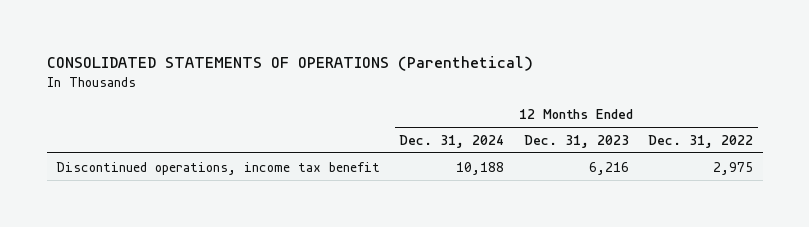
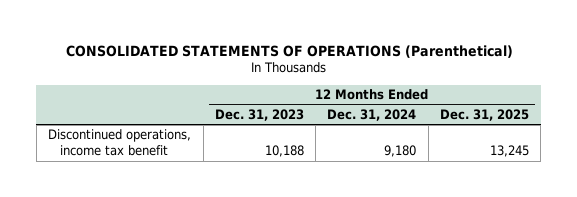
[647,134,753,148] Dec. 31, 2022 -> none
none -> [440,108,530,121] Dec. 31, 2025
[456,161,505,175] 10,188 -> [384,145,417,158] 9,180
[588,161,629,175] 6,216 -> [264,145,304,158] 10,188

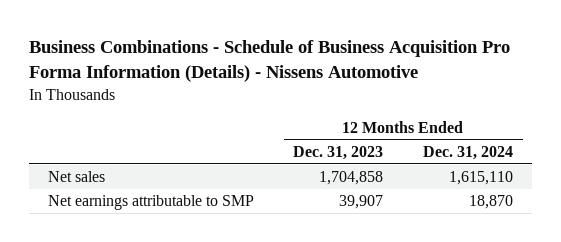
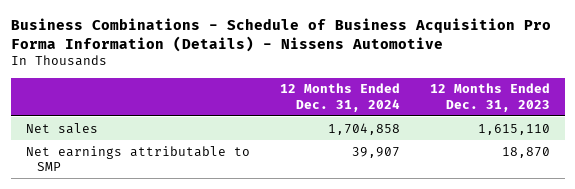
[319,171,384,186] 1,704,858 -> [477,123,550,135] 1,615,110
[448,171,513,186] 1,615,110 -> [327,122,400,135] 1,704,858
[339,195,384,210] 39,907 -> [501,146,550,158] 18,870
[468,195,513,210] 18,870 -> [351,146,400,158] 39,907

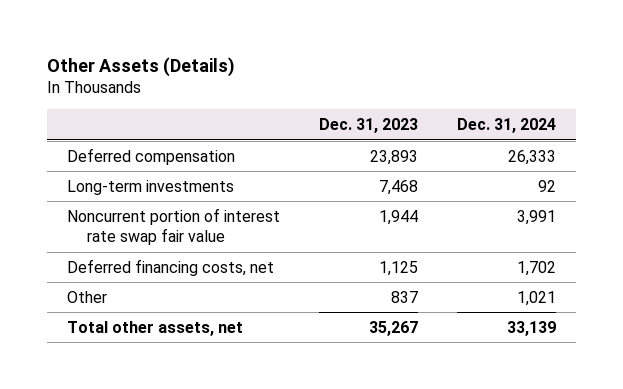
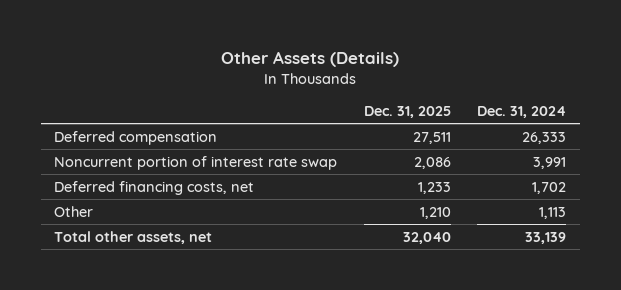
[318,118,418,134] Dec. 31, 2023 -> none
none -> [363,106,451,119] Dec. 31, 2025
[66,179,234,195] Long-term investments -> none
[66,207,280,246] Noncurrent portion of interest rate swap fair value -> [54,155,338,170] Noncurrent portion of interest rate swap
[517,290,557,306] 1,021 -> [539,206,567,219] 1,113

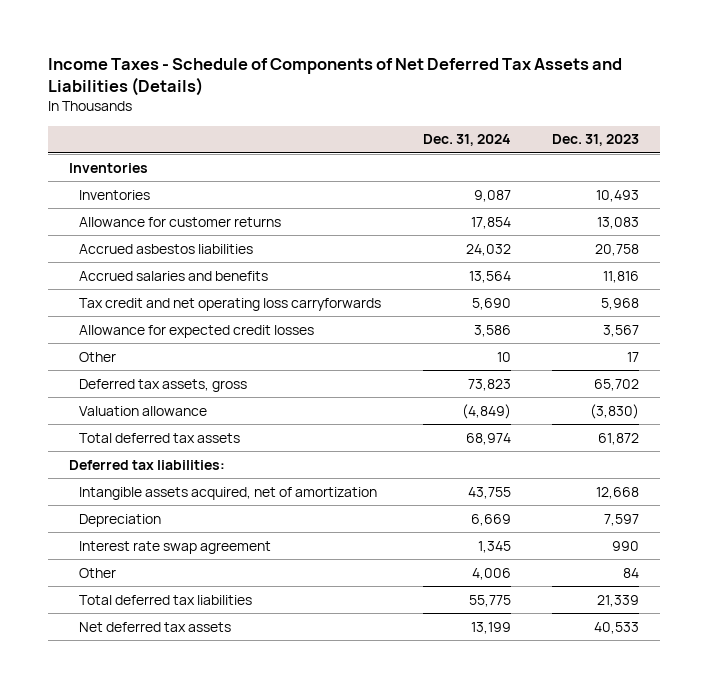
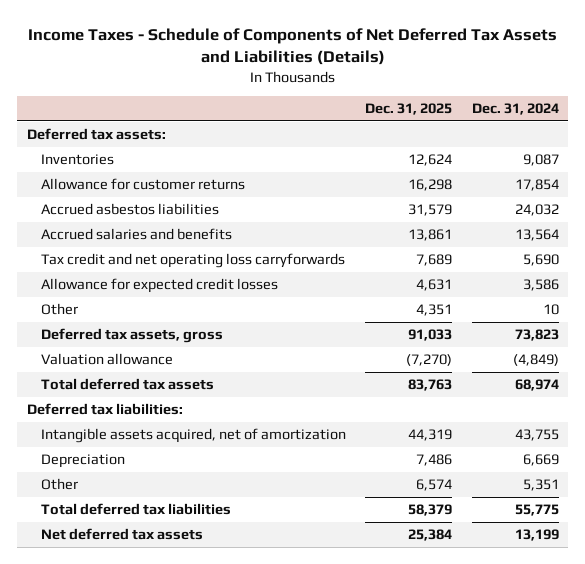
[551,134,639,147] Dec. 31, 2023 -> none
none -> [365,103,453,116] Dec. 31, 2025
[68,162,148,173] Inventories -> [26,128,166,141] Deferred tax assets:
[79,540,272,554] Interest rate swap agreement -> none
[471,567,511,580] 4,006 -> [522,479,559,492] 5,351

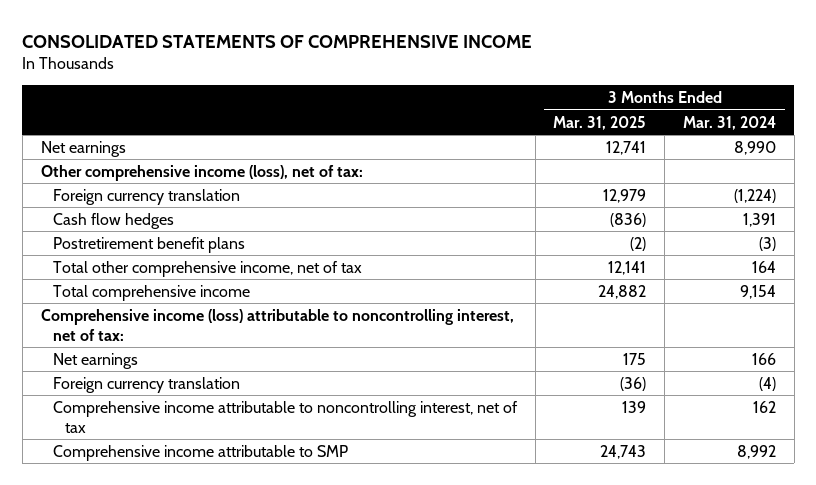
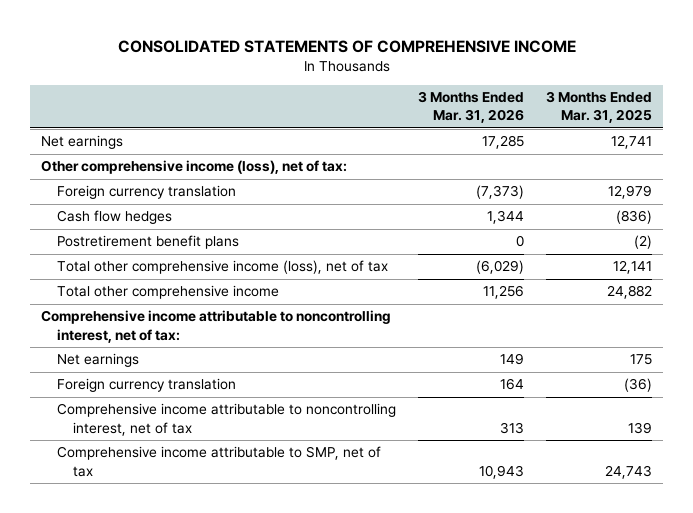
[682,115,776,130] Mar. 31, 2024 -> none
none -> [417,90,524,124] 3 Months Ended Mar. 31, 2026
[52,260,362,277] Total other comprehensive income, net of tax -> [56,260,388,275] Total other comprehensive income (loss), net of tax
[52,284,250,301] Total comprehensive income -> [56,285,279,300] Total other comprehensive income
[40,308,514,341] Comprehensive income (loss) attributable to noncontrolling interest, net of tax: -> [41,310,392,343] Comprehensive income attributable to noncontrolling interest, net of tax:
[52,444,348,461] Comprehensive income attributable to SMP -> [56,446,381,477] Comprehensive income attributable to SMP, net of tax

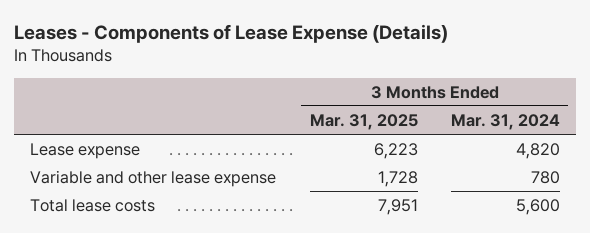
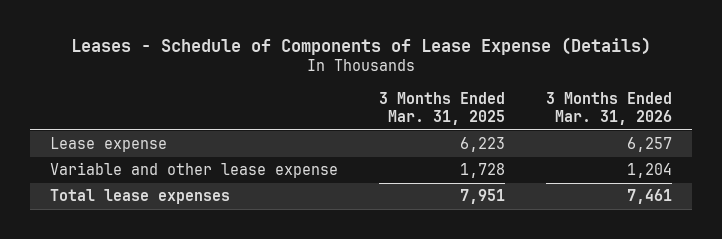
[13,24,448,44] Leases - Components of Lease Expense (Details) -> [70,36,651,55] Leases - Schedule of Components of Lease Expense (Details)
[450,113,560,130] Mar. 31, 2024 -> none
none -> [545,91,672,125] 3 Months Ended Mar. 31, 2026
[30,198,156,212] Total lease costs -> [50,189,231,205] Total lease expenses

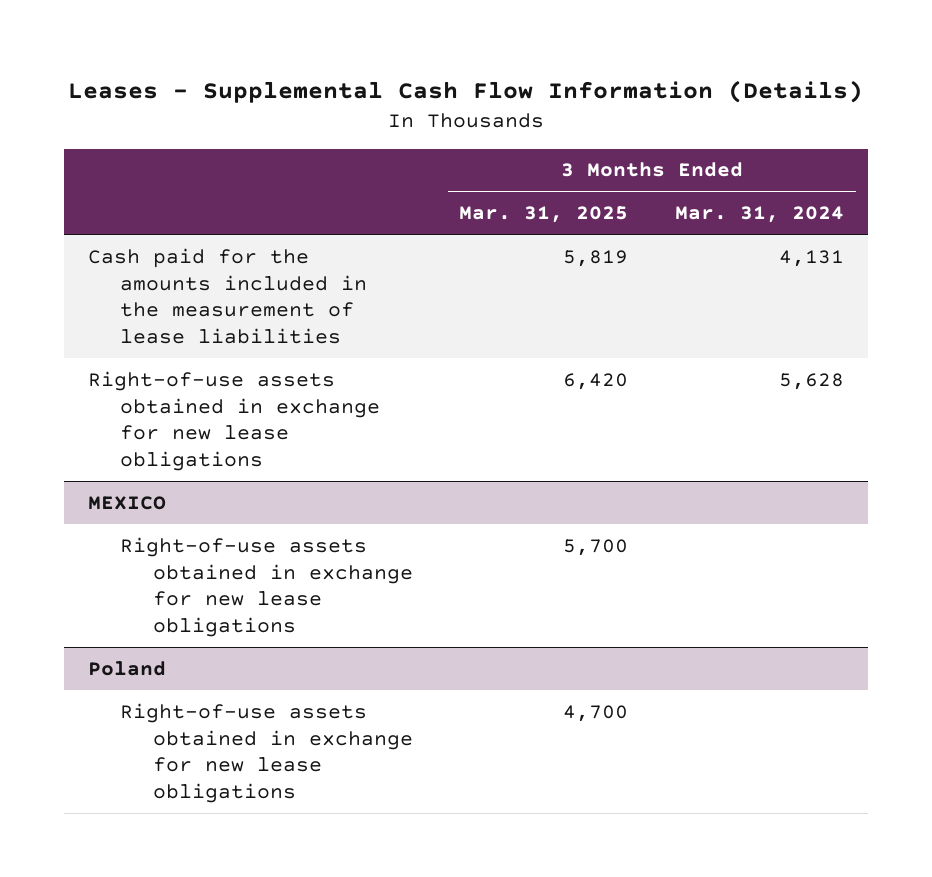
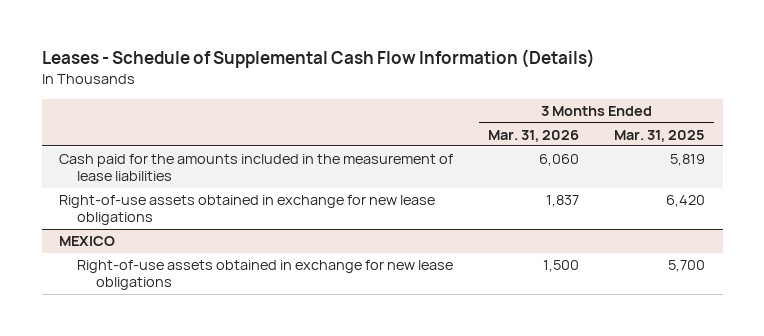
[68,79,864,103] Leases - Supplemental Cash Flow Information (Details) -> [41,49,595,69] Leases - Schedule of Supplemental Cash Flow Information (Details)
[675,206,845,224] Mar. 31, 2024 -> none
none -> [488,129,580,142] Mar. 31, 2026
[87,660,166,676] Poland -> none
[120,702,413,804] Right-of-use assets obtained in exchange for new lease obligations -> none

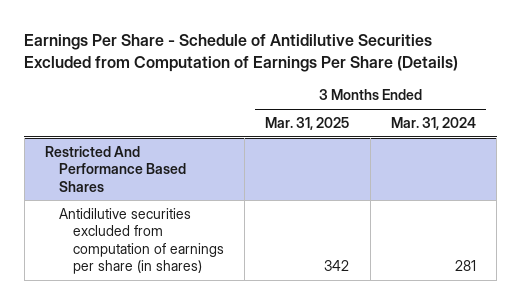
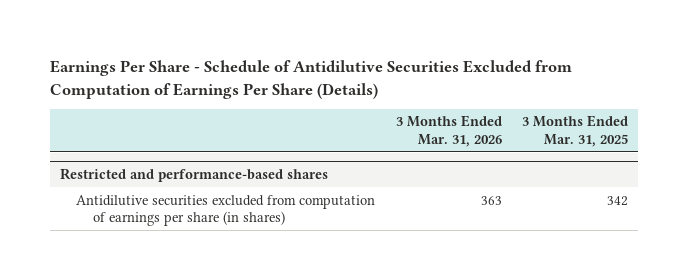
[391,117,477,131] Mar. 31, 2024 -> none
none -> [395,115,502,147] 3 Months Ended Mar. 31, 2026
[45,145,186,192] Restricted And Performance Based Shares -> [60,168,329,183] Restricted and performance-based shares

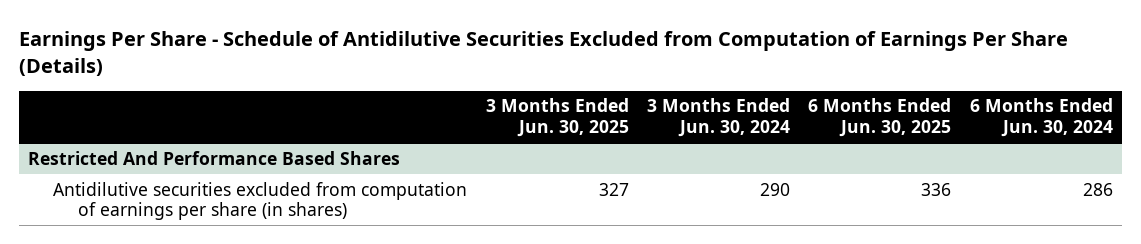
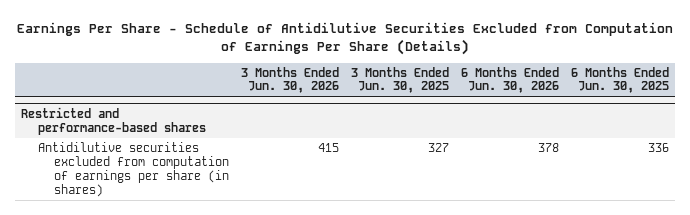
[647,98,791,138] 3 Months Ended Jun. 30, 2024 -> none
[969,98,1113,138] 6 Months Ended Jun. 30, 2024 -> none
none -> [241,66,340,94] 3 Months Ended Jun. 30, 2026
none -> [461,66,560,94] 6 Months Ended Jun. 30, 2026
[28,150,401,165] Restricted And Performance Based Shares -> [21,106,206,135] Restricted and performance-based shares

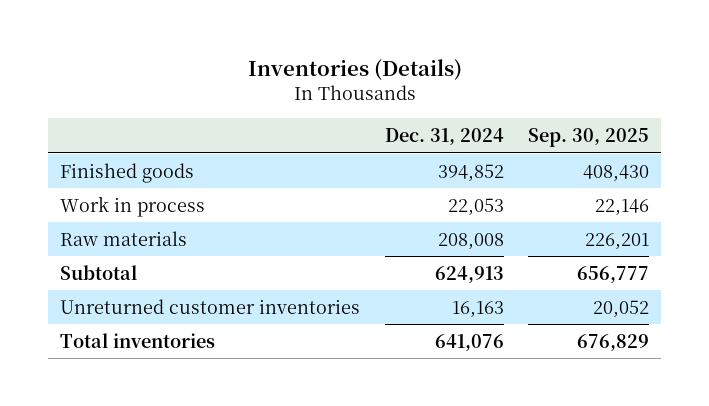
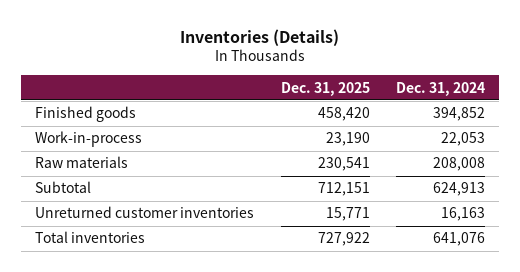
[527,128,649,148] Sep. 30, 2025 -> none
none -> [280,81,370,96] Dec. 31, 2025
[60,195,206,217] Work in process -> [34,131,142,148] Work-in-process

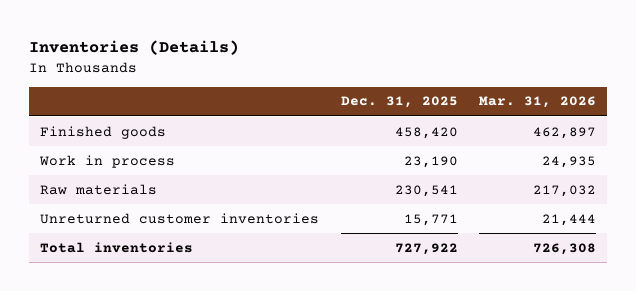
[396,81,486,96] Dec. 31, 2024 -> none
none -> [479,96,597,109] Mar. 31, 2026
[34,131,142,148] Work-in-process -> [39,154,176,168] Work in process
[34,181,91,194] Subtotal -> none

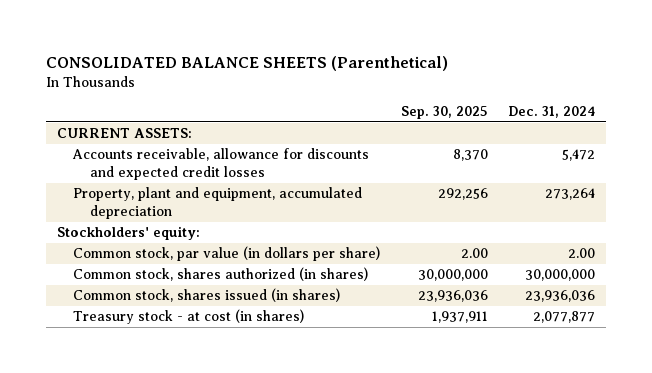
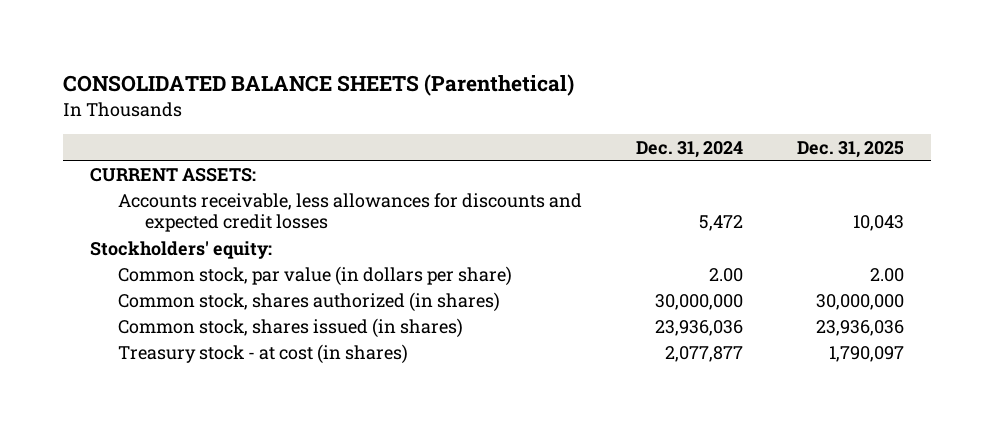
[400,105,488,119] Sep. 30, 2025 -> none
none -> [796,140,904,158] Dec. 31, 2025
[73,187,363,219] Property, plant and equipment, accumulated depreciation -> none
[72,148,370,180] Accounts receivable, allowance for discounts and expected credit losses -> [117,192,582,232] Accounts receivable, less allowances for discounts and expected credit losses

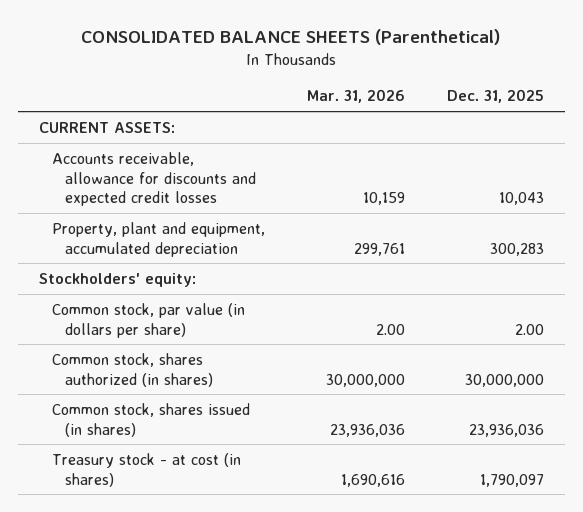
[635,140,743,158] Dec. 31, 2024 -> none
none -> [306,89,405,104] Mar. 31, 2026
[117,192,582,232] Accounts receivable, less allowances for discounts and expected credit losses -> [51,151,256,207] Accounts receivable, allowance for discounts and expected credit losses
none -> [51,221,265,257] Property, plant and equipment, accumulated depreciation

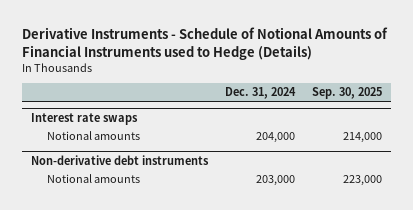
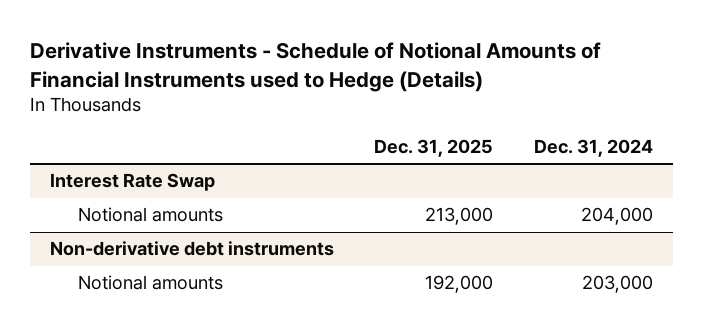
[312,87,383,100] Sep. 30, 2025 -> none
none -> [374,139,494,158] Dec. 31, 2025
[30,112,138,125] Interest rate swaps -> [49,173,215,192] Interest Rate Swap

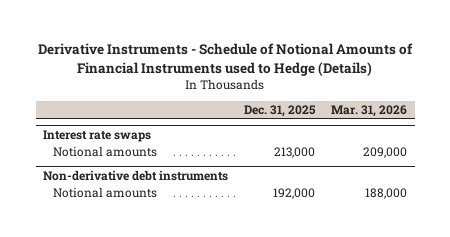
[533,139,653,158] Dec. 31, 2024 -> none
none -> [331,104,408,117] Mar. 31, 2026
[49,173,215,192] Interest Rate Swap -> [43,129,152,142] Interest rate swaps

